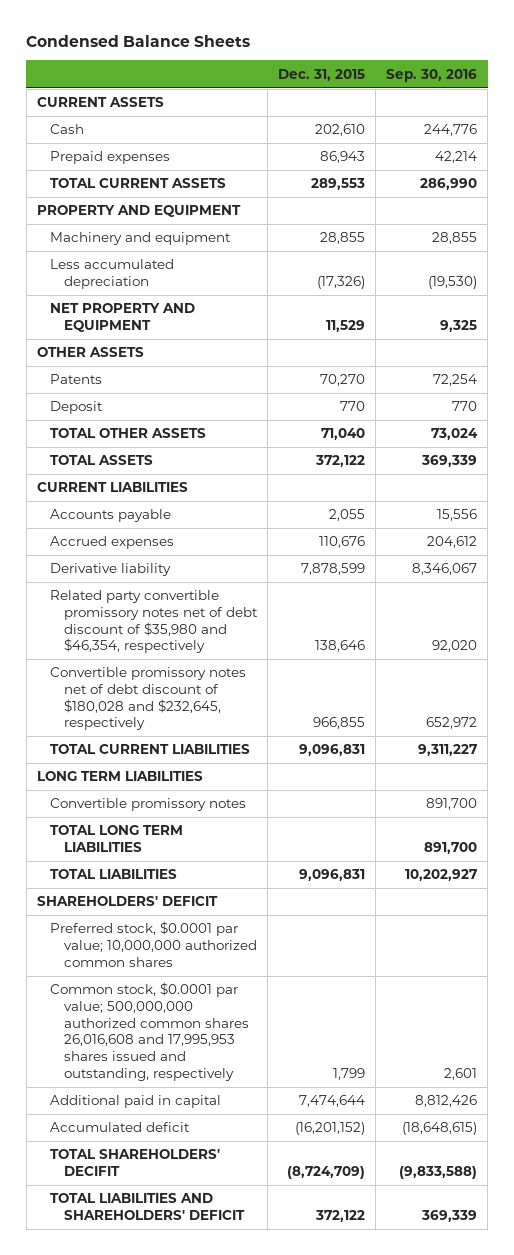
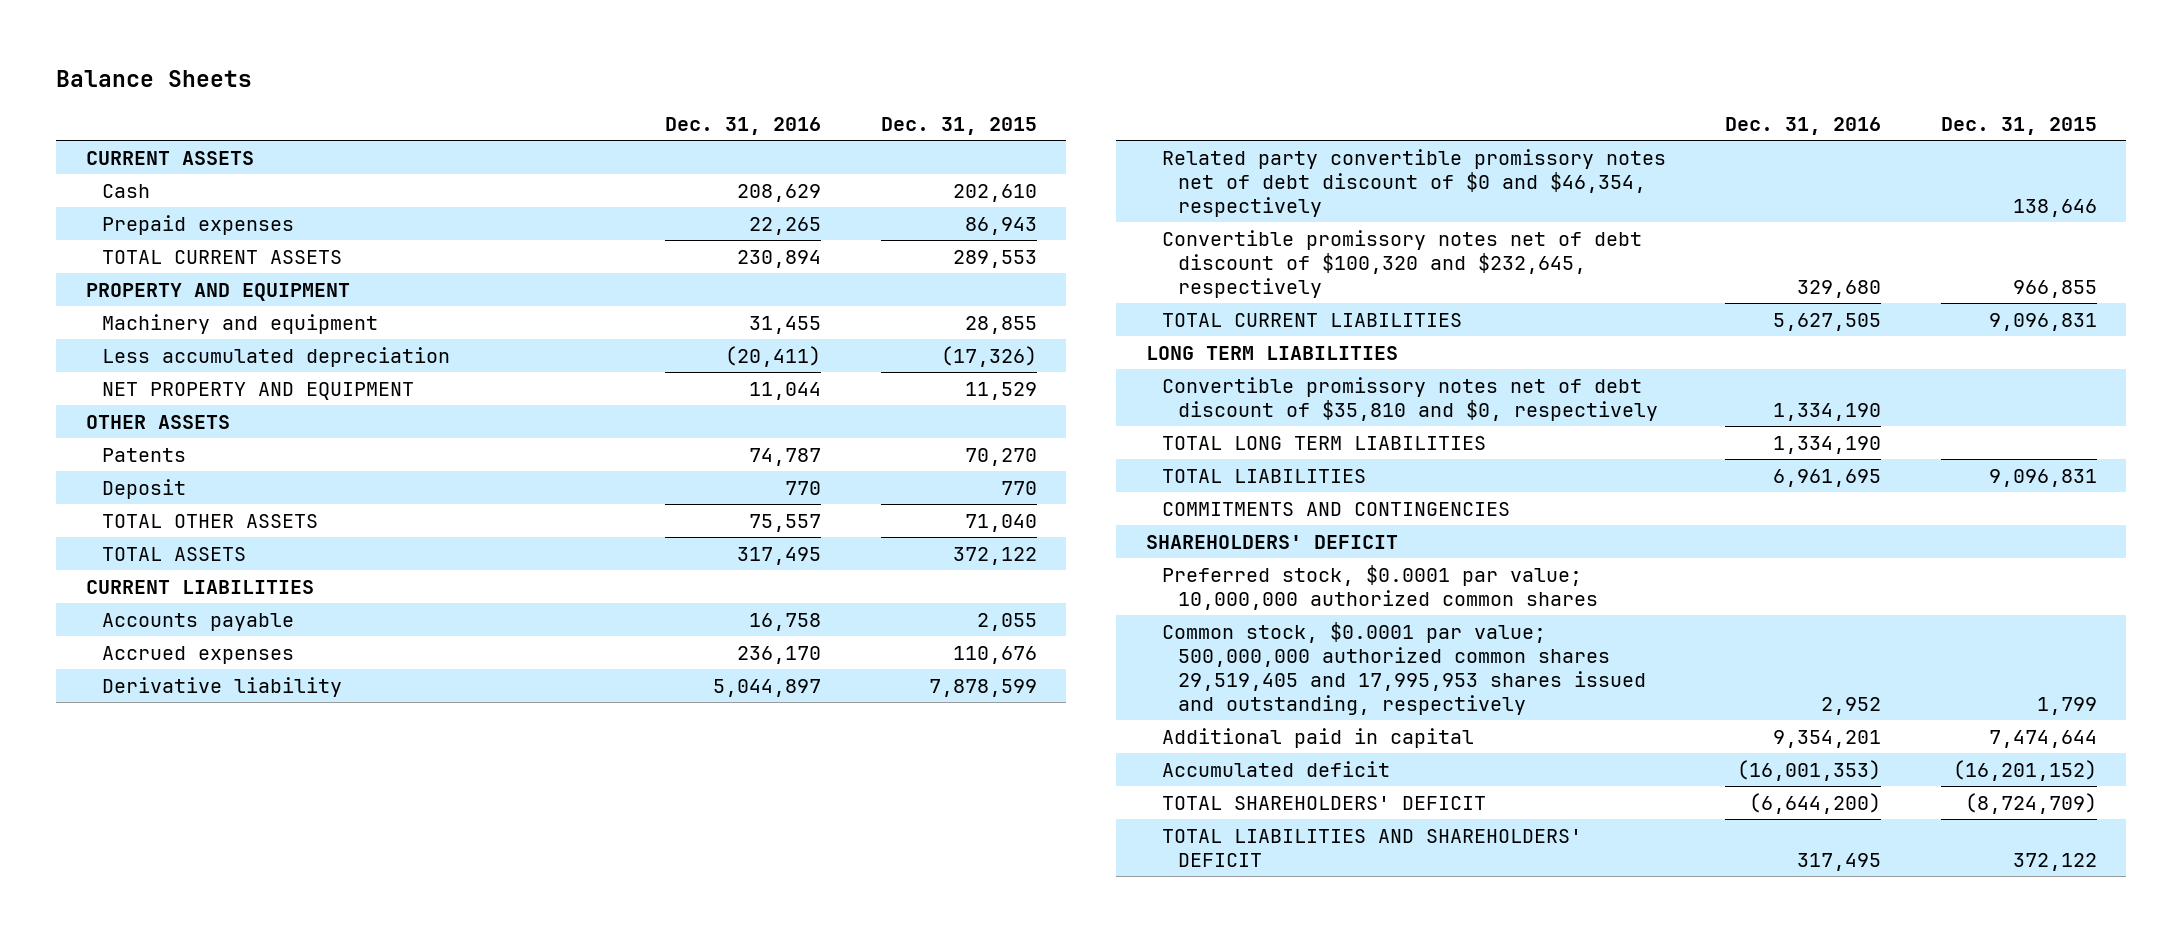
[26,34,251,47] Condensed Balance Sheets -> [56,70,253,88] Balance Sheets
[386,68,478,82] Sep. 30, 2016 -> none
none -> [665,117,822,136] Dec. 31, 2016
[50,590,259,654] Related party convertible promissory notes net of debt discount of $35,980 and $46,354, respectively -> [1162,148,1667,217] Related party convertible promissory notes net of debt discount of $0 and $46,354, respectively
[50,667,247,731] Convertible promissory notes net of debt discount of $180,028 and $232,645, respectively -> [1162,229,1643,298] Convertible promissory notes net of debt discount of $100,320 and $232,645, respectively
[50,798,247,812] Convertible promissory notes -> [1162,376,1659,421] Convertible promissory notes net of debt discount of $35,810 and $0, respectively
none -> [1162,501,1511,516] COMMITMENTS AND CONTINGENCIES
[50,982,250,1081] Common stock, $0.0001 par value; 500,000,000 authorized common shares 26,016,608 and 17,995,953 shares issued and outstanding, respectively -> [1162,621,1647,715] Common stock, $0.0001 par value; 500,000,000 authorized common shares 29,519,405 and 17,995,953 shares issued and outstanding, respectively
[50,1149,221,1177] TOTAL SHAREHOLDERS' DECIFIT -> [1162,795,1487,810] TOTAL SHAREHOLDERS' DEFICIT

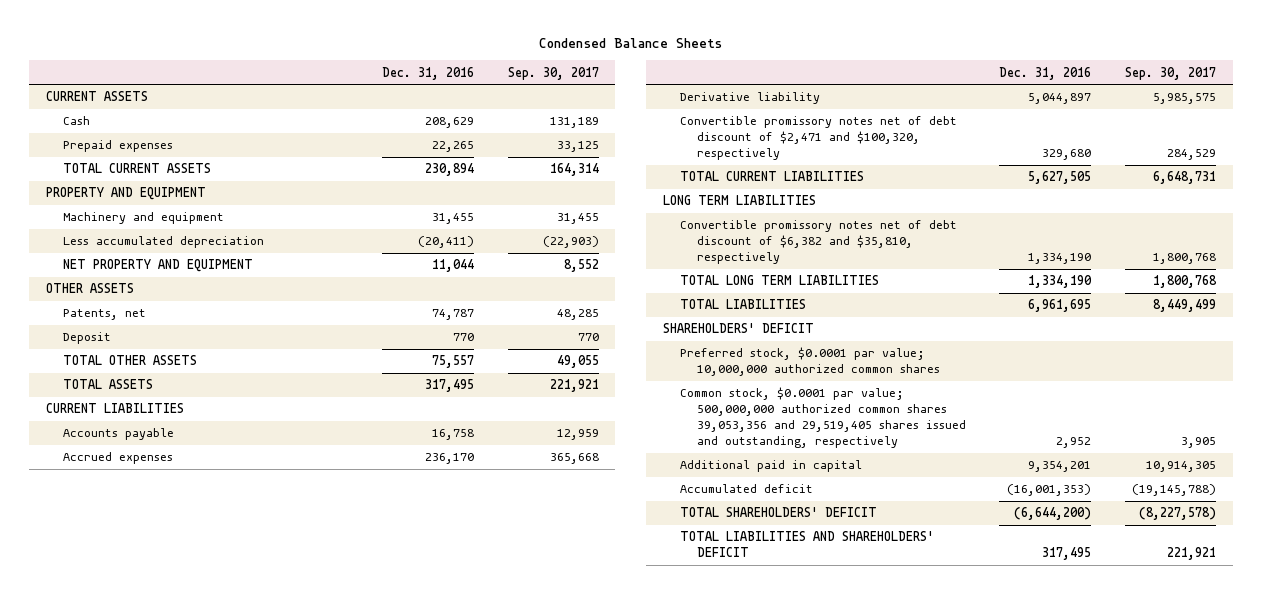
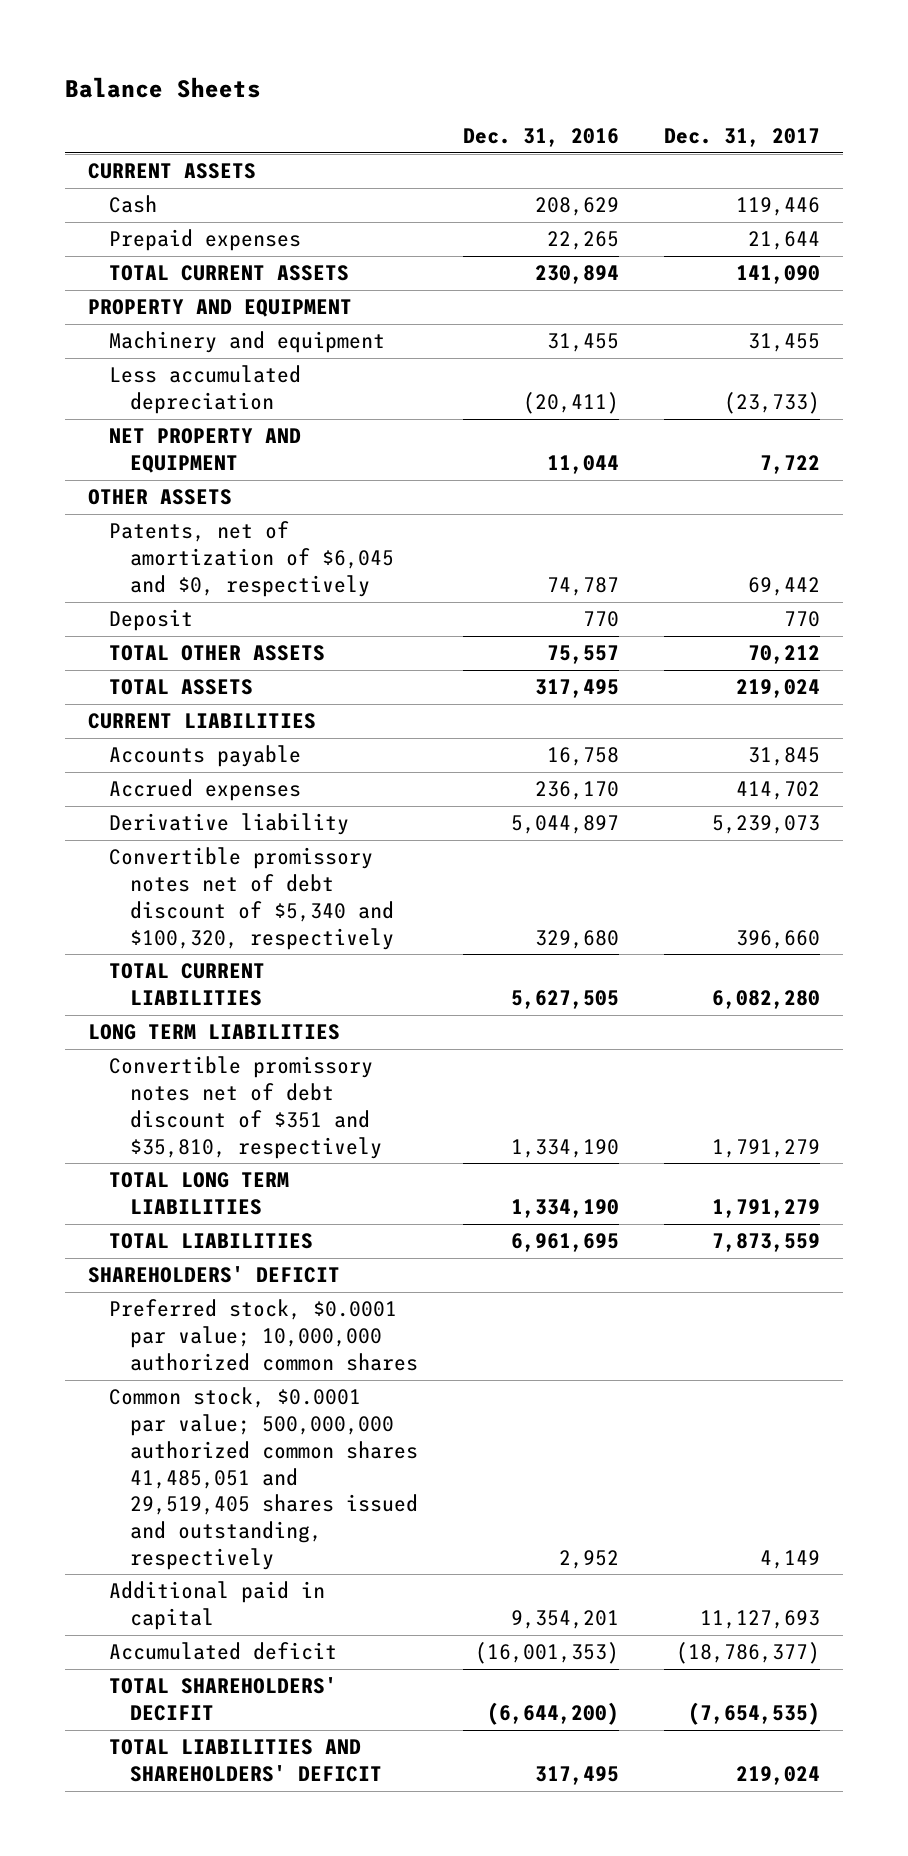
[538,38,722,49] Condensed Balance Sheets -> [65,77,262,99] Balance Sheets
[507,66,599,80] Sep. 30, 2017 -> none
none -> [664,127,821,147] Dec. 31, 2017
[62,309,146,321] Patents, net -> [108,521,394,597] Patents, net of amortization of $6,045 and $0, respectively
[679,116,957,161] Convertible promissory notes net of debt discount of $2,471 and $100,320, respectively -> [108,847,394,950] Convertible promissory notes net of debt discount of $5,340 and $100,320, respectively
[679,220,957,265] Convertible promissory notes net of debt discount of $6,382 and $35,810, respectively -> [108,1056,382,1159] Convertible promissory notes net of debt discount of $351 and $35,810, respectively
[679,387,966,449] Common stock, $0.0001 par value; 500,000,000 authorized common shares 39,053,356 and 29,519,405 shares issued and outstanding, respectively -> [108,1387,418,1570] Common stock, $0.0001 par value; 500,000,000 authorized common shares 41,485,051 and 29,519,405 shares issued and outstanding, respectively
[679,507,877,518] TOTAL SHAREHOLDERS' DEFICIT -> [108,1677,337,1722] TOTAL SHAREHOLDERS' DECIFIT

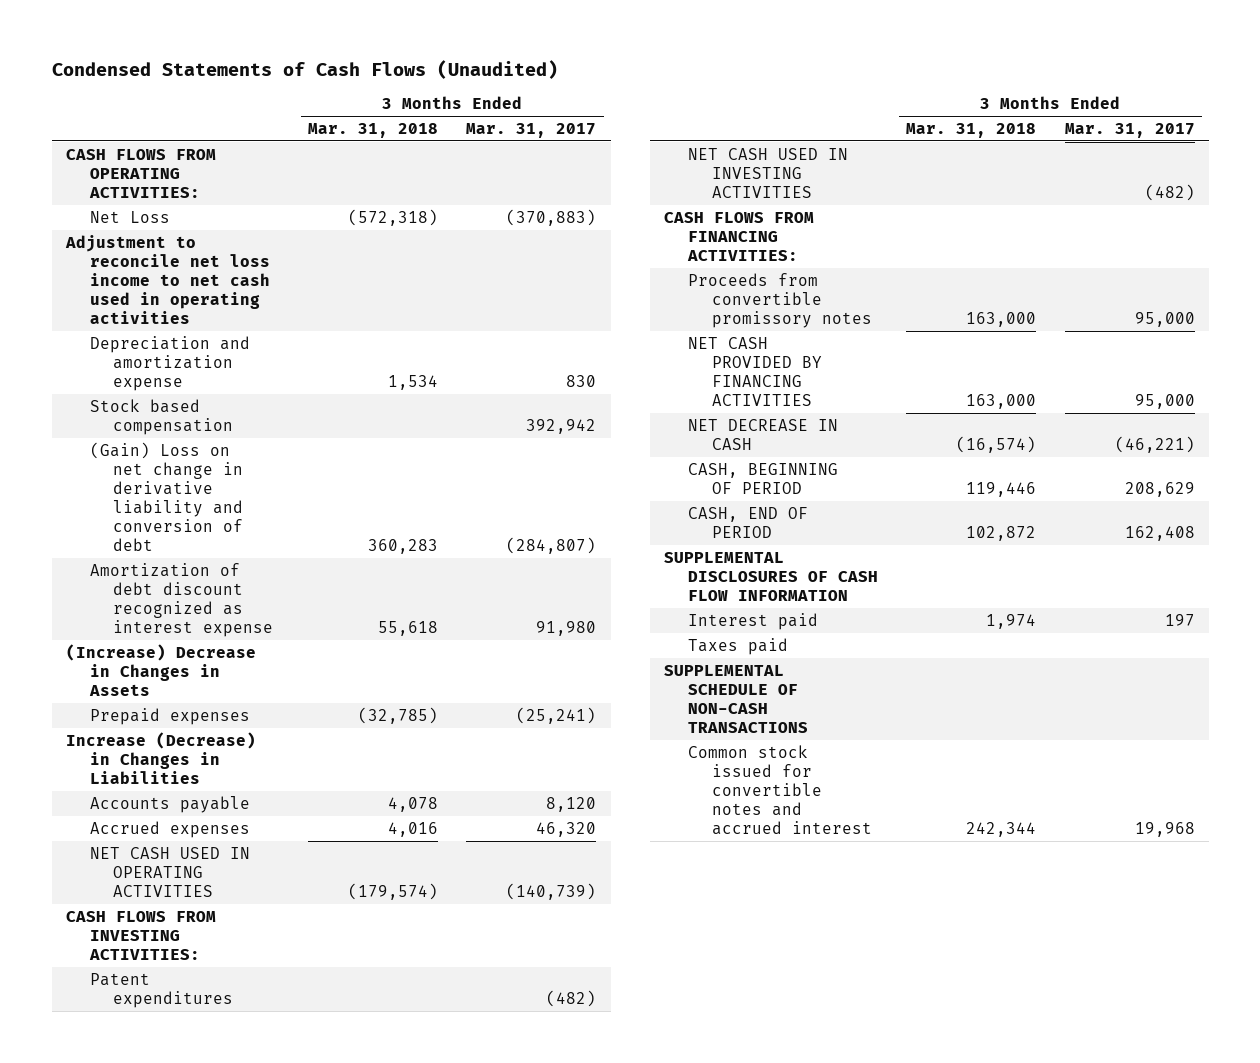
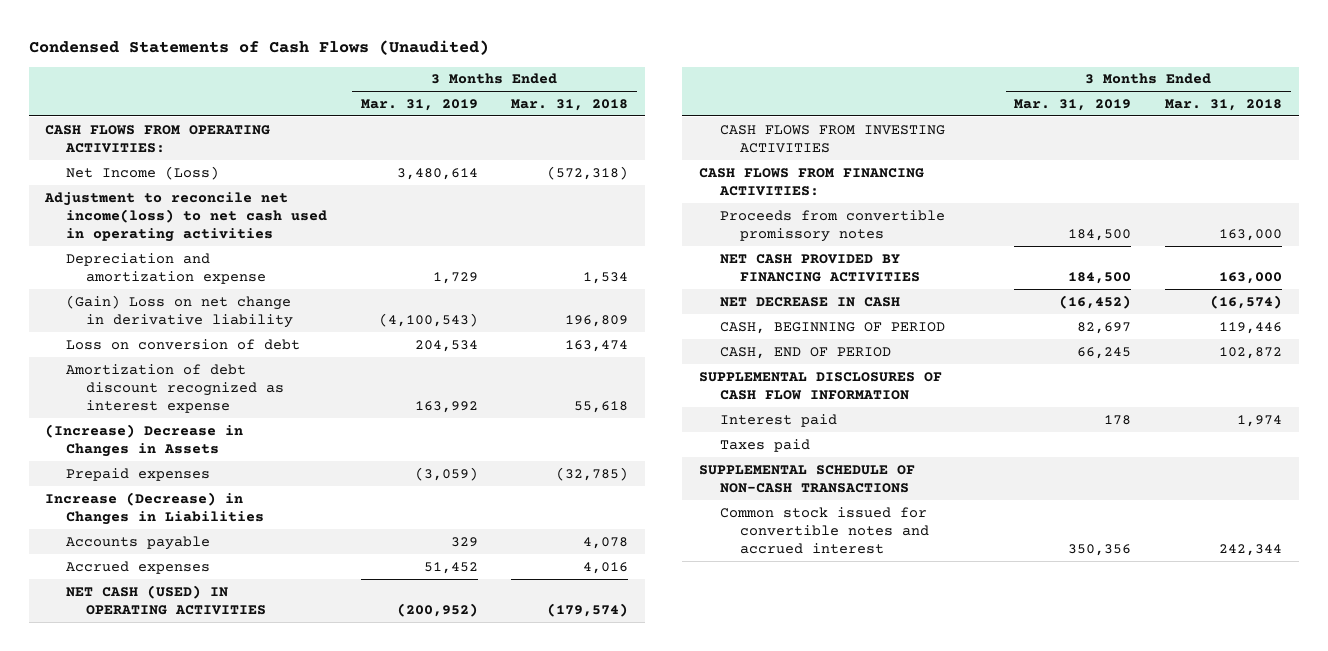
[466,123,597,139] Mar. 31, 2017 -> none
none -> [360,98,478,111] Mar. 31, 2019
[89,210,170,223] Net Loss -> [65,165,219,180] Net Income (Loss)
[64,234,270,325] Adjustment to reconcile net loss income to net cash used in operating activities -> [44,191,327,242] Adjustment to reconcile net income(loss) to net cash used in operating activities
[89,398,234,435] Stock based compensation -> none
[89,441,244,552] (Gain) Loss on net change in derivative liability and conversion of debt -> [65,294,293,328] (Gain) Loss on net change in derivative liability
[368,539,439,555] 360,283 -> [565,314,629,327] 196,809
none -> [65,338,300,350] Loss on conversion of debt
[65,910,216,960] CASH FLOWS FROM INVESTING ACTIVITIES: -> none
[89,972,234,1008] Patent expenditures -> none
[89,846,250,897] NET CASH USED IN OPERATING ACTIVITIES -> [65,584,266,615] NET CASH (USED) IN OPERATING ACTIVITIES
[687,147,848,198] NET CASH USED IN INVESTING ACTIVITIES -> [719,124,945,153] CASH FLOWS FROM INVESTING ACTIVITIES

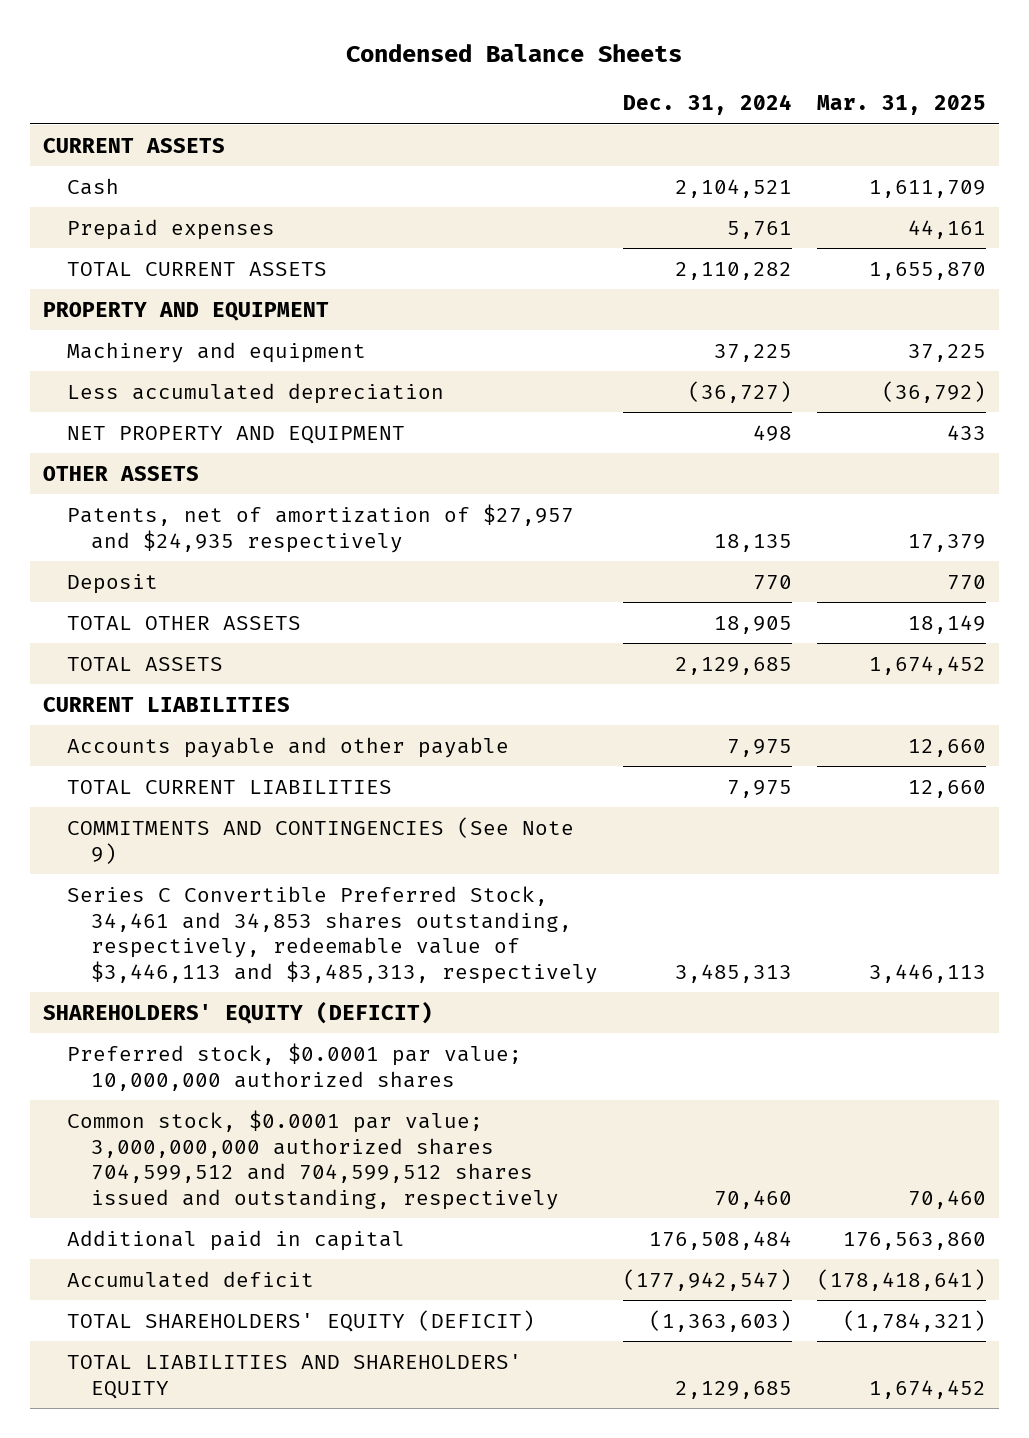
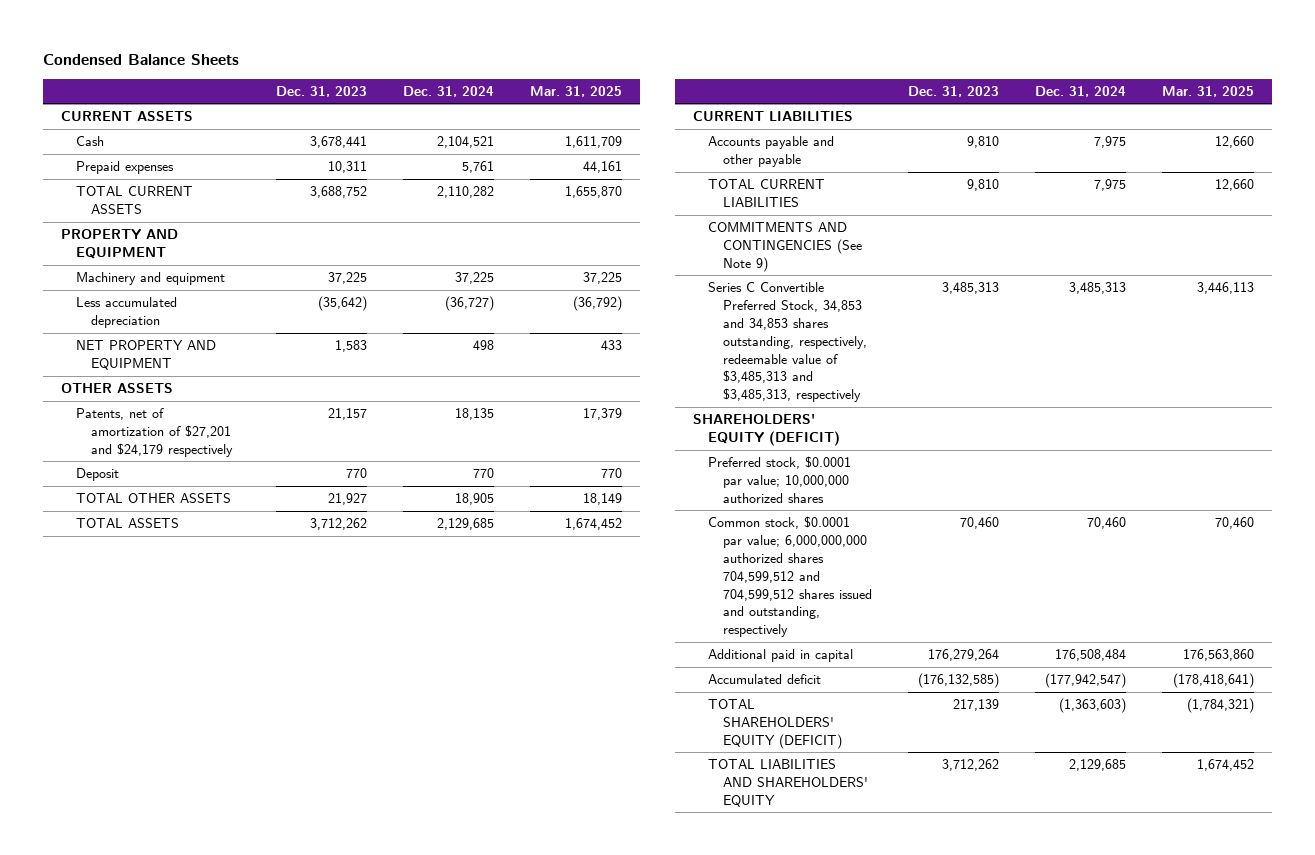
none -> [275,85,367,97] Dec. 31, 2023
[66,503,574,553] Patents, net of amortization of $27,957 and $24,935 respectively -> [75,408,233,457] Patents, net of amortization of $27,201 and $24,179 respectively
[66,885,598,984] Series C Convertible Preferred Stock, 34,461 and 34,853 shares outstanding, respectively, redeemable value of $3,446,113 and $3,485,313, respectively -> [707,282,867,403] Series C Convertible Preferred Stock, 34,853 and 34,853 shares outstanding, respectively, redeemable value of $3,485,313 and $3,485,313, respectively
[66,1109,559,1210] Common stock, $0.0001 par value; 3,000,000,000 authorized shares 704,599,512 and 704,599,512 shares issued and outstanding, respectively -> [707,516,872,638] Common stock, $0.0001 par value; 6,000,000,000 authorized shares 704,599,512 and 704,599,512 shares issued and outstanding, respectively

